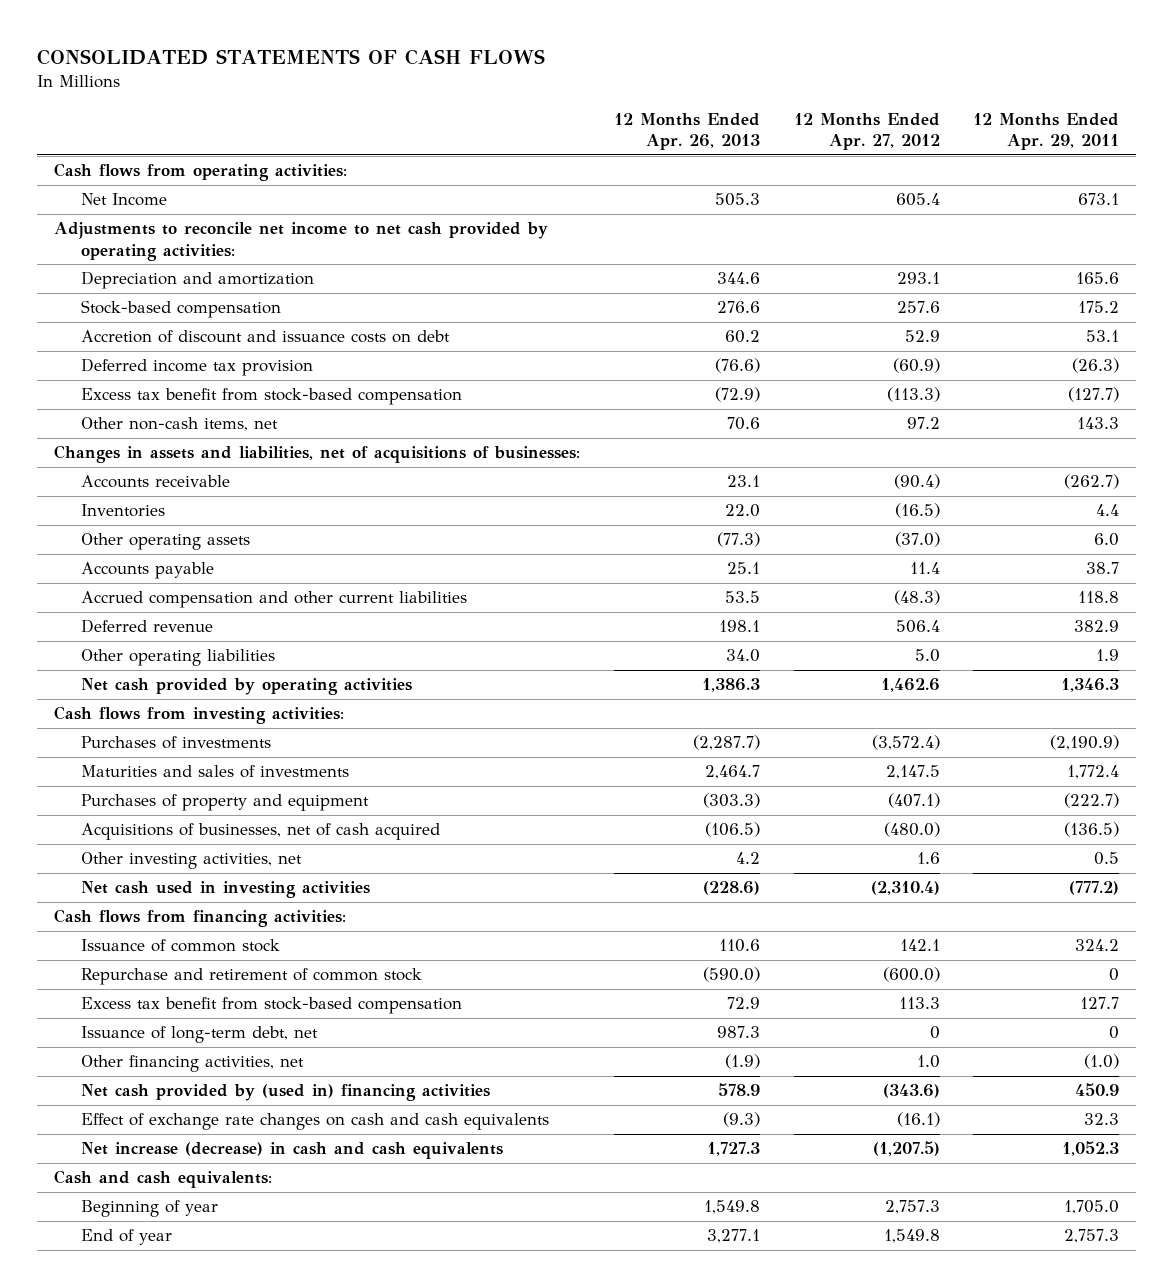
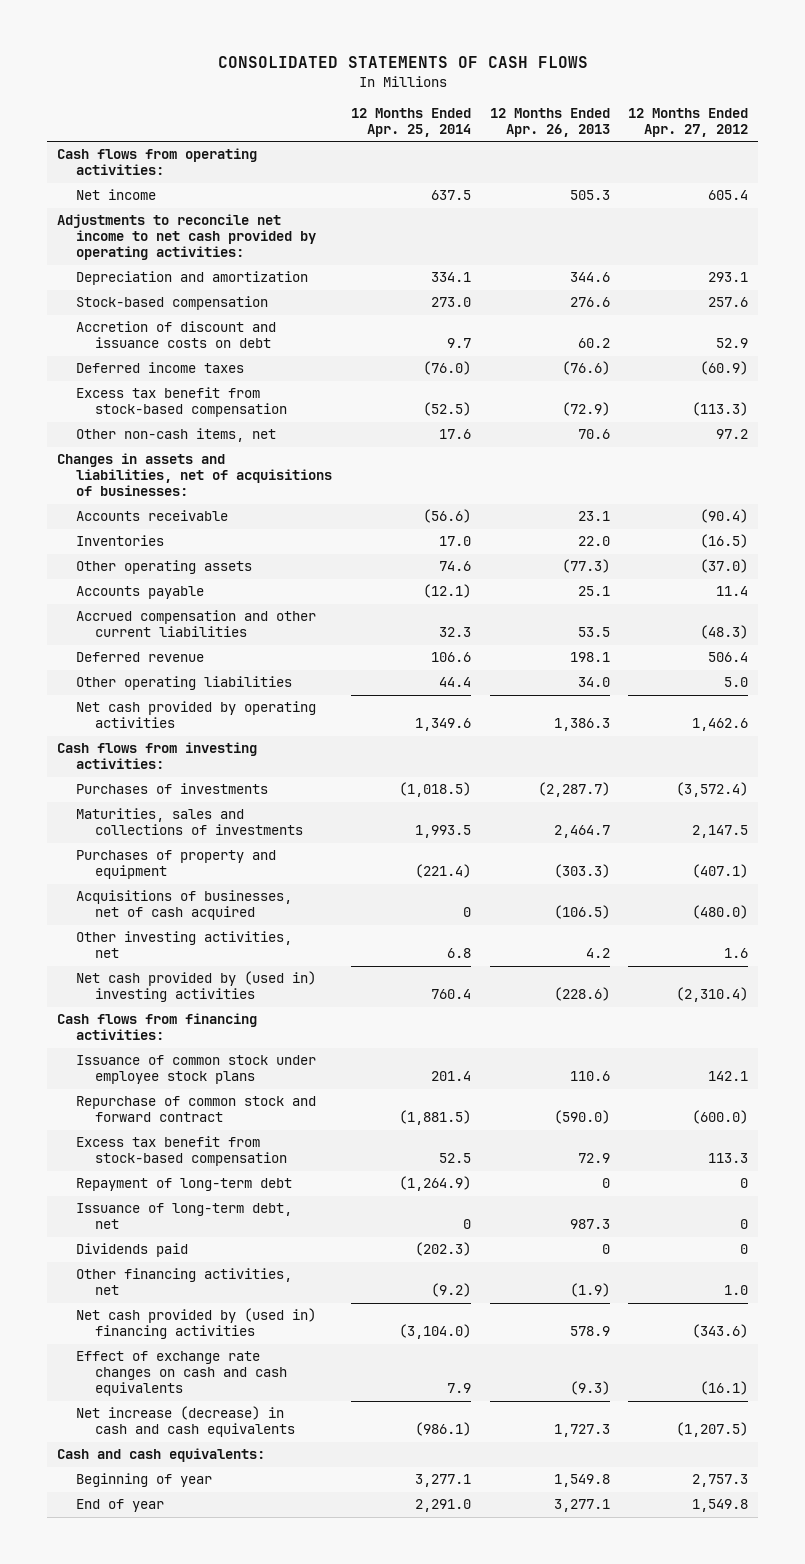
[973,112,1120,151] 12 Months Ended Apr. 29, 2011 -> none
none -> [350,107,471,137] 12 Months Ended Apr. 25, 2014
[81,193,168,207] Net Income -> [76,189,157,201] Net income
[81,358,314,377] Deferred income tax provision -> [76,362,245,374] Deferred income taxes
[81,765,350,779] Maturities and sales of investments -> [76,808,304,836] Maturities, sales and collections of investments
[81,881,371,899] Net cash used in investing activities -> [76,971,317,1003] Net cash provided by (used in) investing activities
[81,939,281,953] Issuance of common stock -> [76,1055,317,1085] Issuance of common stock under employee stock plans
[81,968,423,986] Repurchase and retirement of common stock -> [76,1096,317,1123] Repurchase of common stock and forward contract
none -> [76,1178,293,1192] Repayment of long-term debt
none -> [76,1243,189,1258] Dividends paid

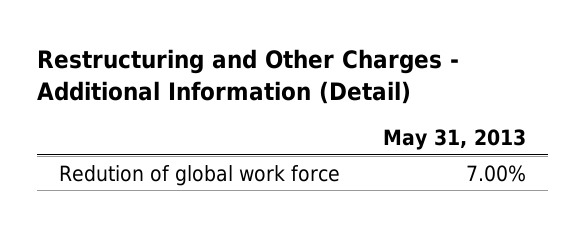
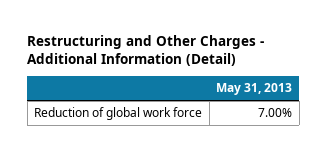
[58,164,340,186] Redution of global work force -> [34,107,203,121] Reduction of global work force

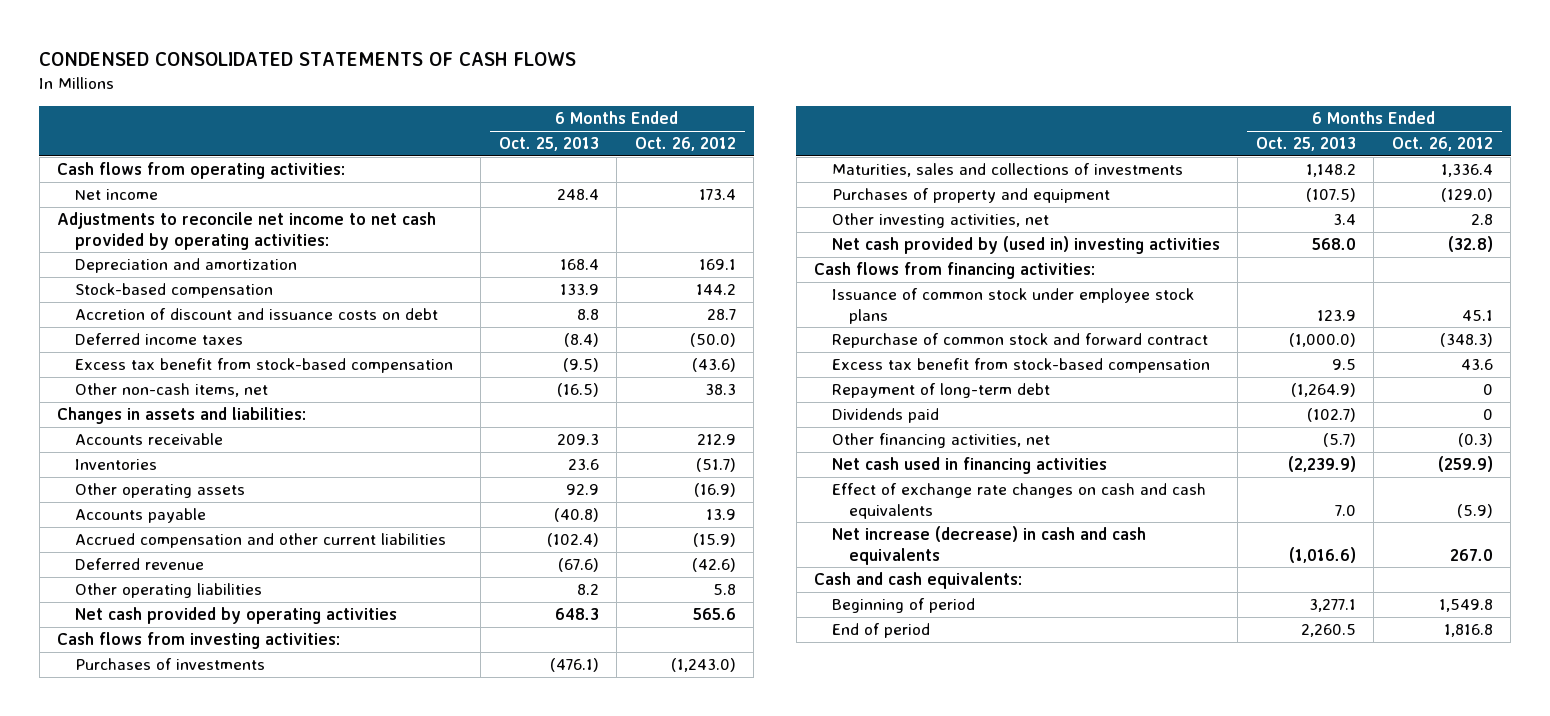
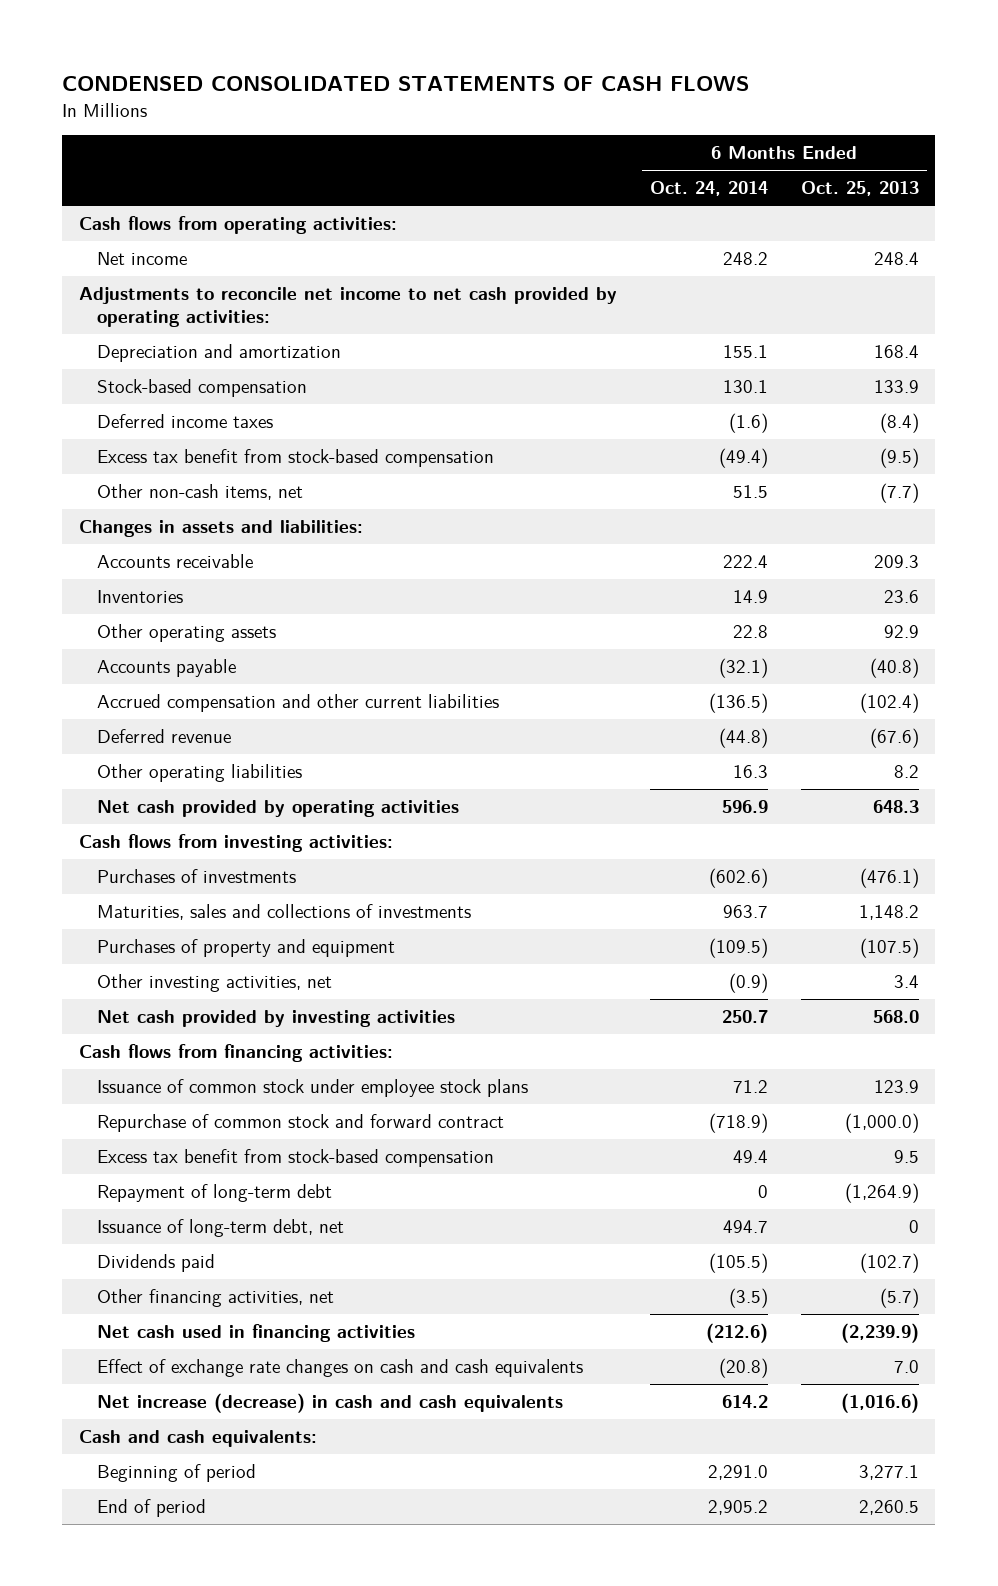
[634,137,736,152] Oct. 26, 2012 -> none
none -> [649,181,768,197] Oct. 24, 2014
[74,308,438,321] Accretion of discount and issuance costs on debt -> none
[556,383,599,398] (16.5) -> [879,483,919,504] (7.7)
[831,236,1220,255] Net cash provided by (used in) investing activities -> [96,1010,455,1028] Net cash provided by investing activities
none -> [96,1219,344,1238] Issuance of long-term debt, net

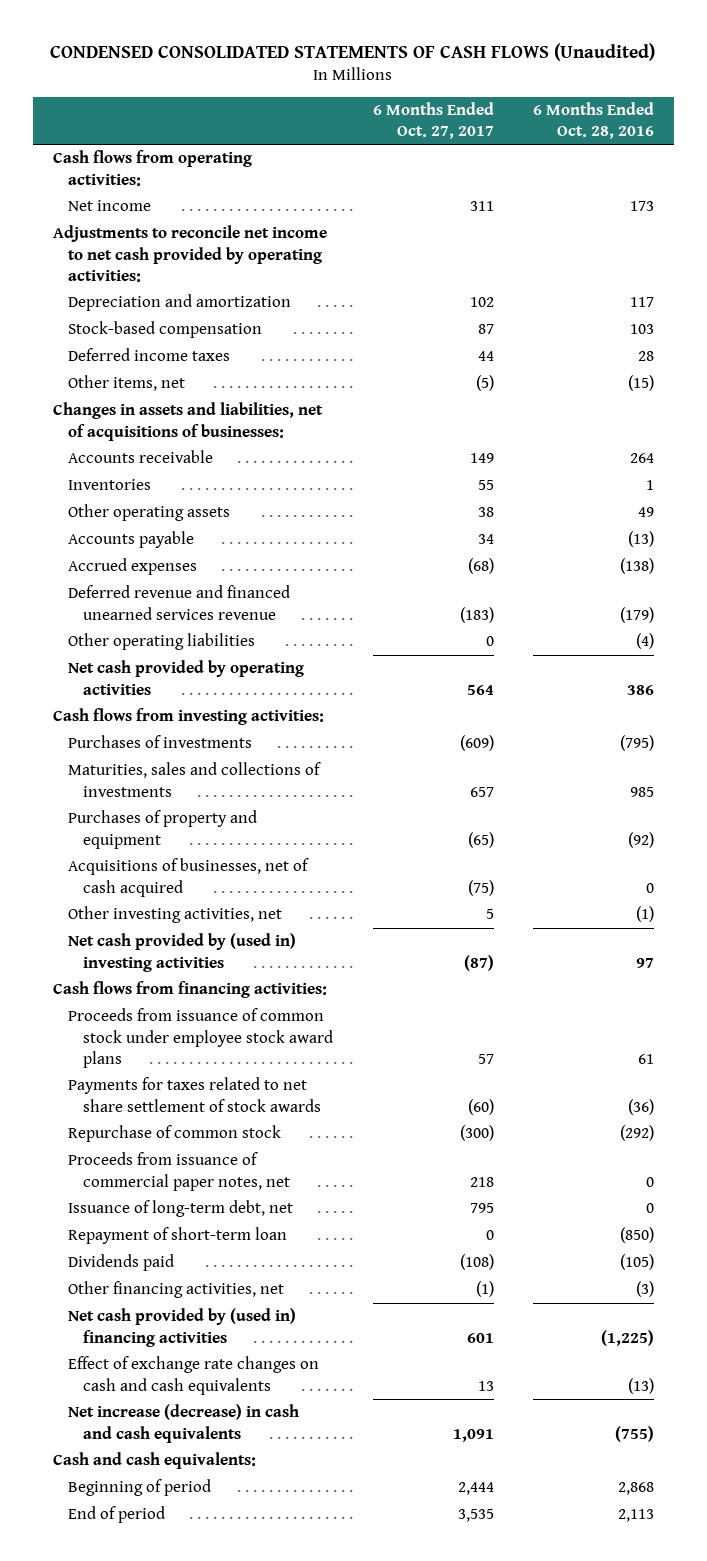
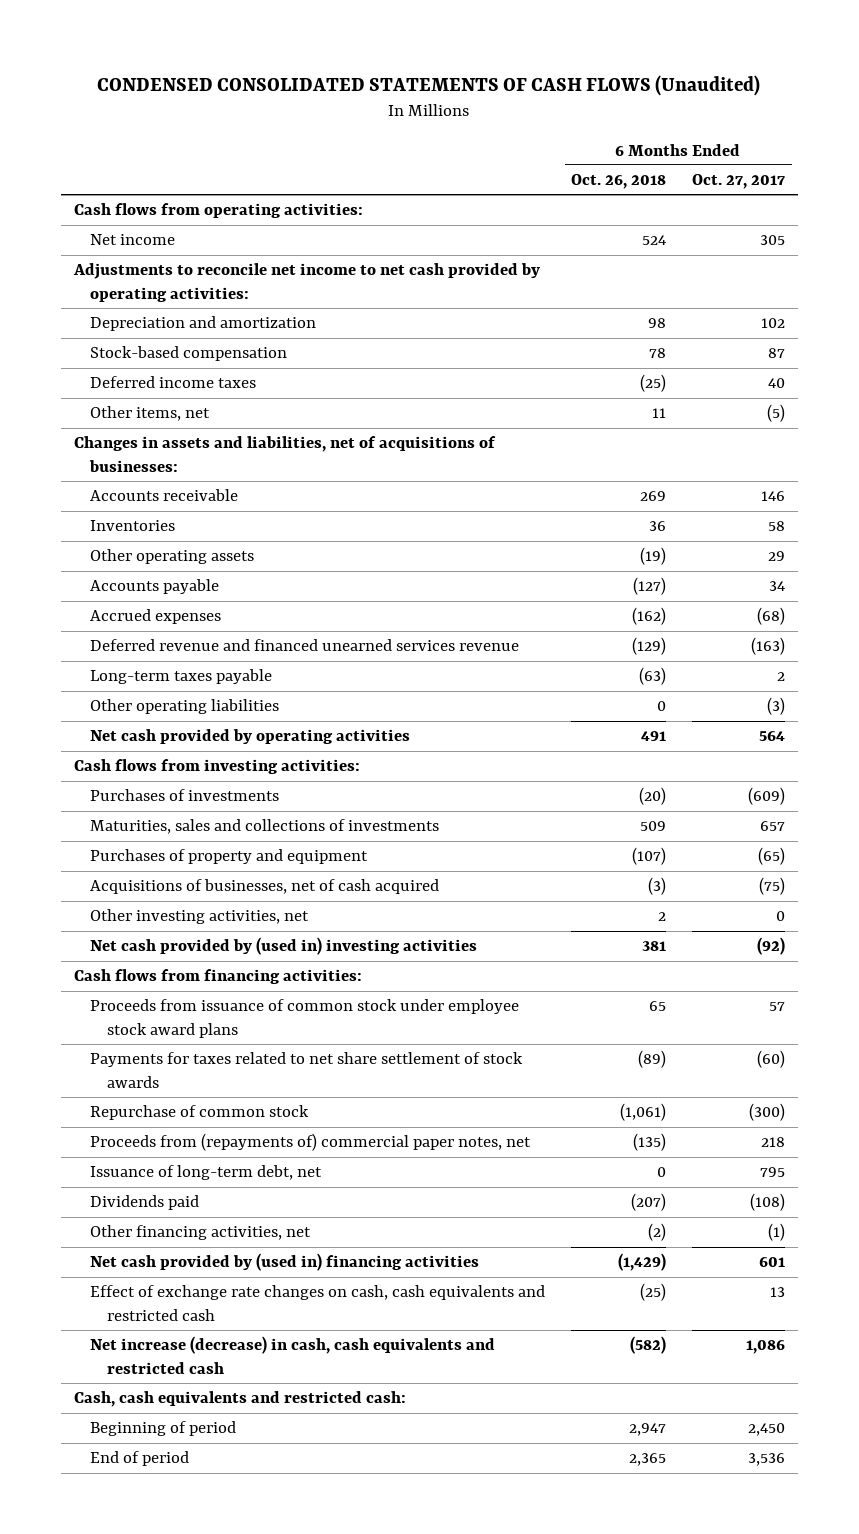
[533,101,655,140] 6 Months Ended Oct. 28, 2016 -> none
none -> [571,174,667,190] Oct. 26, 2018
[469,201,494,212] 311 -> [760,235,786,246] 305
[477,351,494,362] 44 -> [768,378,786,389] 40
[469,453,494,464] 149 -> [761,491,786,502] 146
[477,480,494,491] 55 -> [768,521,786,532] 58
[477,507,494,518] 38 -> [768,551,786,562] 29
[459,606,494,623] (183) -> [751,637,786,656] (163)
none -> [90,669,273,685] Long-term taxes payable
[485,636,494,647] 0 -> [767,697,786,716] (3)
[485,909,494,920] 5 -> [776,911,786,922] 0
[463,954,494,971] (87) -> [757,937,786,956] (92)
[67,1152,291,1191] Proceeds from issuance of commercial paper notes, net -> [90,1133,532,1152] Proceeds from (repayments of) commercial paper notes, net
[67,1227,287,1245] Repayment of short-term loan -> none
[67,1356,319,1395] Effect of exchange rate changes on cash and cash equivalents -> [90,1285,546,1322] Effect of exchange rate changes on cash, cash equivalents and restricted cash
[67,1404,299,1443] Net increase (decrease) in cash and cash equivalents -> [90,1336,496,1375] Net increase (decrease) in cash, cash equivalents and restricted cash
[452,1428,494,1442] 1,091 -> [746,1340,786,1355] 1,086
[52,1452,256,1470] Cash and cash equivalents: -> [73,1391,406,1408] Cash, cash equivalents and restricted cash:
[457,1482,494,1496] 2,444 -> [748,1423,786,1437] 2,450
[457,1509,494,1523] 3,535 -> [748,1453,786,1467] 3,536

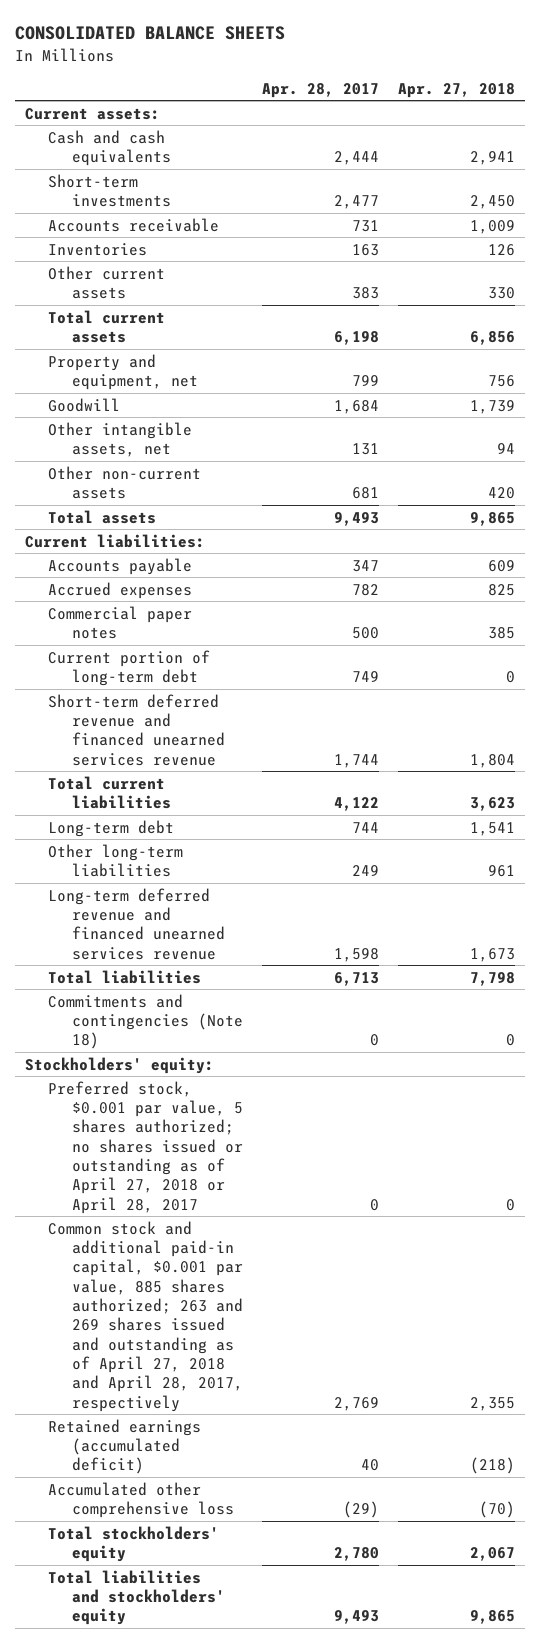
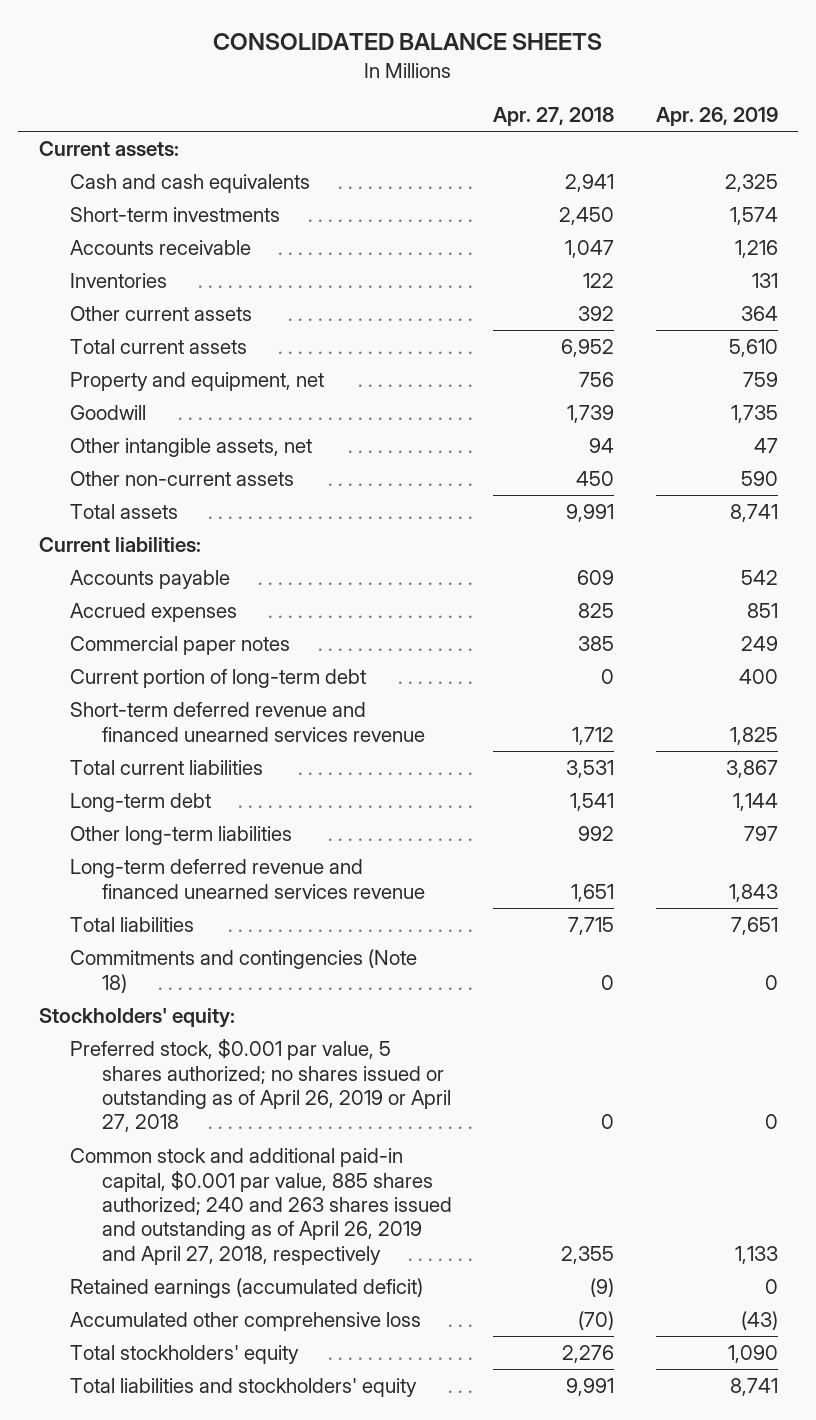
[262,82,380,98] Apr. 28, 2017 -> none
none -> [655,107,778,127] Apr. 26, 2019
[470,219,516,234] 1,009 -> [565,240,615,259] 1,047
[488,243,516,256] 126 -> [583,273,615,289] 122
[488,286,516,299] 330 -> [578,306,615,322] 392
[470,330,516,345] 6,856 -> [561,339,615,358] 6,952
[488,486,516,499] 420 -> [576,471,615,487] 450
[470,511,516,526] 9,865 -> [566,504,615,523] 9,991
[470,753,516,768] 1,804 -> [572,726,615,745] 1,712
[470,796,516,811] 3,623 -> [566,760,615,779] 3,531
[488,864,516,877] 961 -> [578,826,615,842] 992
[470,947,516,962] 1,673 -> [571,883,615,902] 1,651
[470,971,516,986] 7,798 -> [568,917,615,936] 7,715
[48,1080,244,1214] Preferred stock, $0.001 par value, 5 shares authorized; no shares issued or outstanding as of April 27, 2018 or April 28, 2017 -> [70,1038,451,1133] Preferred stock, $0.001 par value, 5 shares authorized; no shares issued or outstanding as of April 26, 2019 or April 27, 2018
[48,1220,244,1412] Common stock and additional paid-in capital, $0.001 par value, 885 shares authorized; 263 and 269 shares issued and outstanding as of April 27, 2018 and April 28, 2017, respectively -> [70,1148,452,1265] Common stock and additional paid-in capital, $0.001 par value, 885 shares authorized; 240 and 263 shares issued and outstanding as of April 26, 2019 and April 27, 2018, respectively
[470,1457,516,1475] (218) -> [590,1278,615,1298] (9)
[470,1546,516,1561] 2,067 -> [562,1345,615,1364] 2,276
[470,1610,516,1625] 9,865 -> [566,1378,615,1397] 9,991

